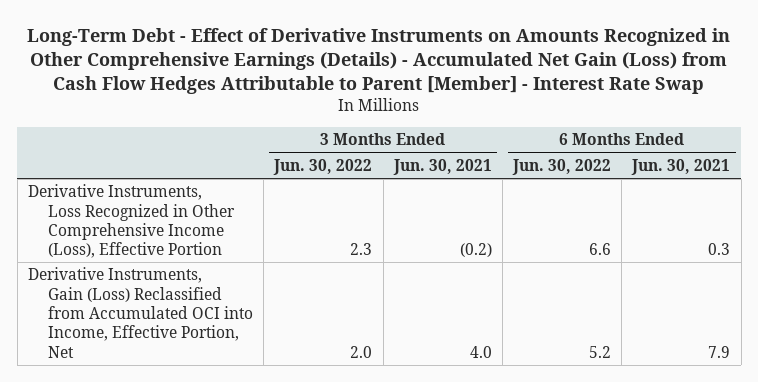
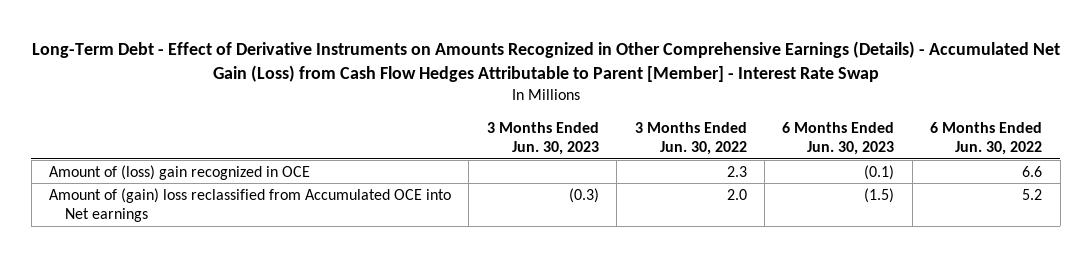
[392,158,492,175] Jun. 30, 2021 -> none
[631,158,731,175] Jun. 30, 2021 -> none
none -> [486,121,599,156] 3 Months Ended Jun. 30, 2023
none -> [782,121,895,156] 6 Months Ended Jun. 30, 2023
[28,184,236,259] Derivative Instruments, Loss Recognized in Other Comprehensive Income (Loss), Effective Portion -> [48,164,310,180] Amount of (loss) gain recognized in OCE
[28,267,254,358] Derivative Instruments, Gain (Loss) Reclassified from Accumulated OCI into Income, Effective Portion, Net -> [48,187,451,223] Amount of (gain) loss reclassified from Accumulated OCE into Net earnings

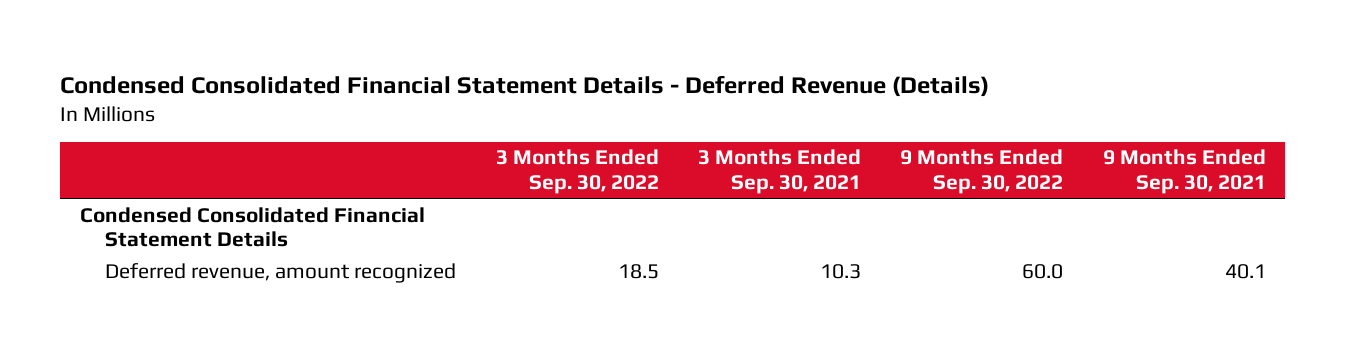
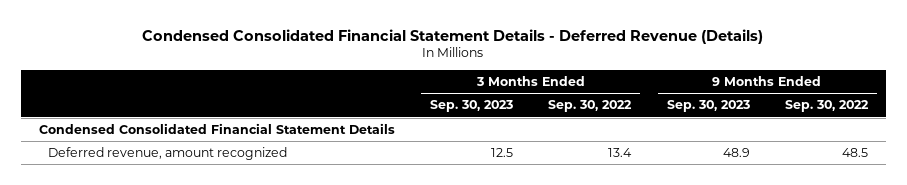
[698,149,862,195] 3 Months Ended Sep. 30, 2021 -> none
[1102,149,1266,195] 9 Months Ended Sep. 30, 2021 -> none
none -> [430,100,514,113] Sep. 30, 2023
none -> [666,100,750,113] Sep. 30, 2023
[617,263,659,279] 18.5 -> [608,148,633,158] 13.4
[1022,263,1064,279] 60.0 -> [842,148,869,158] 48.5

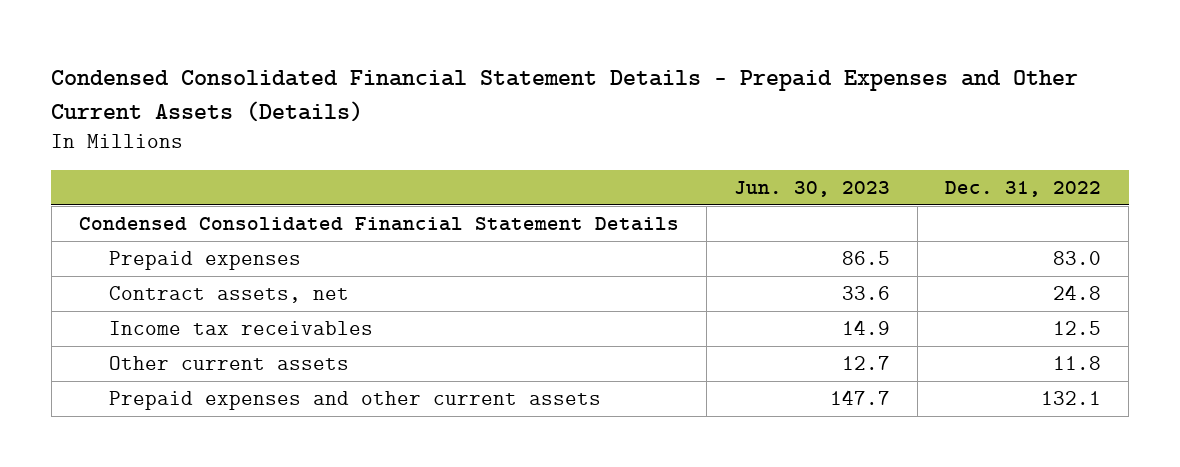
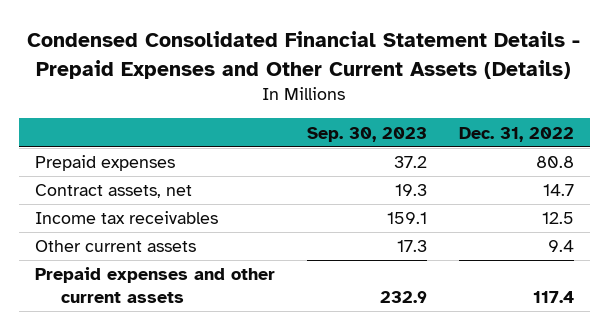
[734,180,891,197] Jun. 30, 2023 -> none
none -> [306,126,427,142] Sep. 30, 2023
[78,216,679,231] Condensed Consolidated Financial Statement Details -> none
[1053,250,1102,265] 83.0 -> [535,156,574,169] 80.8
[1053,284,1102,300] 24.8 -> [542,184,574,197] 14.7
[1053,355,1102,370] 11.8 -> [547,240,574,253] 9.4
[1041,390,1102,405] 132.1 -> [532,291,574,304] 117.4

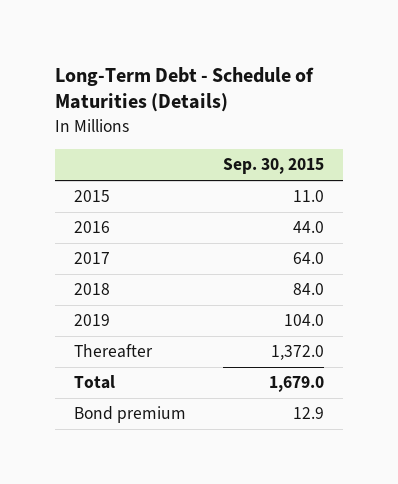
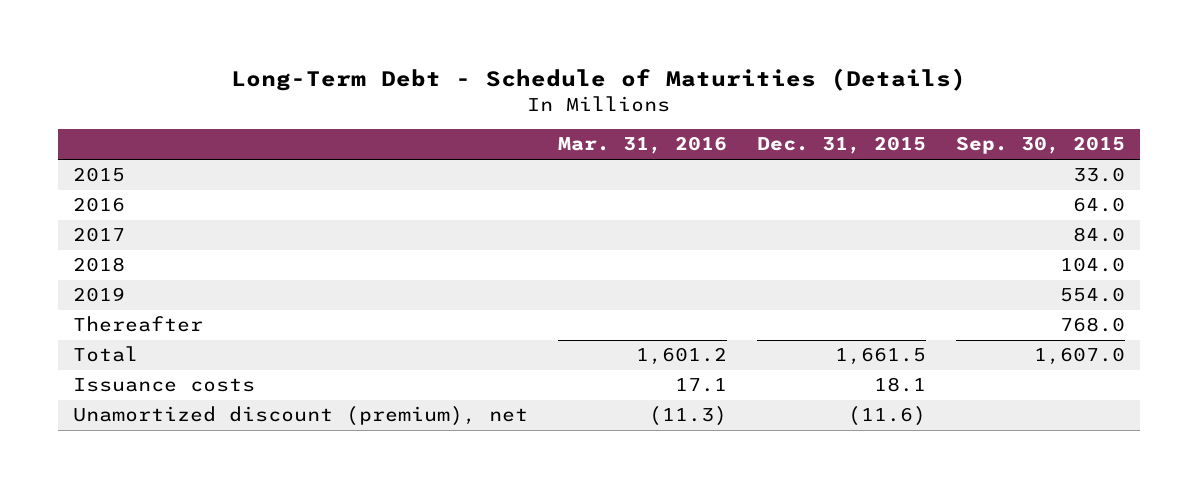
none -> [557,136,727,155] Mar. 31, 2016
none -> [756,136,926,155] Dec. 31, 2015
[73,406,186,424] Bond premium -> none
[293,190,325,203] 11.0 -> [1073,167,1126,183] 33.0
[293,221,325,234] 44.0 -> [1073,197,1126,213] 64.0
[293,252,325,265] 64.0 -> [1073,227,1126,243] 84.0
[293,283,325,296] 84.0 -> [1060,257,1126,273] 104.0
[284,314,325,327] 104.0 -> [1060,287,1126,303] 554.0
[271,345,325,361] 1,372.0 -> [1060,317,1126,333] 768.0
[269,376,325,393] 1,679.0 -> [1034,347,1126,366] 1,607.0
none -> [72,378,255,393] Issuance costs
none -> [72,406,528,427] Unamortized discount (premium), net

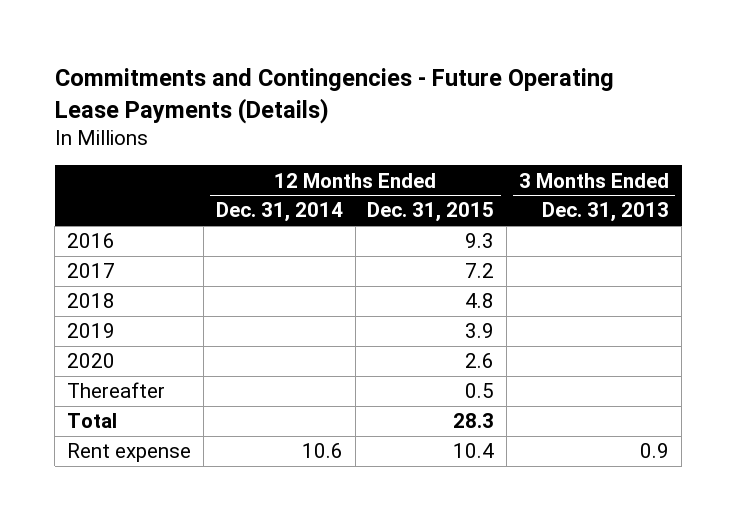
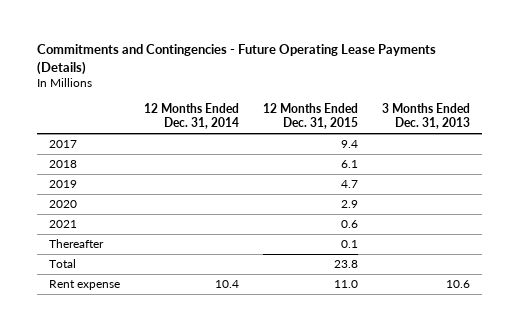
[67,233,116,249] 2016 -> none
[465,263,495,279] 7.2 -> [340,140,358,149] 9.4
[465,293,495,309] 4.8 -> [340,160,358,169] 6.1
[465,323,495,339] 3.9 -> [340,180,358,189] 4.7
[465,353,495,369] 2.6 -> [340,200,358,209] 2.9
none -> [48,220,77,229] 2021
[465,383,495,399] 0.5 -> [340,240,358,249] 0.1
[453,413,495,429] 28.3 -> [333,260,358,269] 23.8
[301,443,343,459] 10.6 -> [214,280,239,289] 10.4
[453,443,495,459] 10.4 -> [333,280,358,289] 11.0
[640,443,670,459] 0.9 -> [446,280,471,289] 10.6

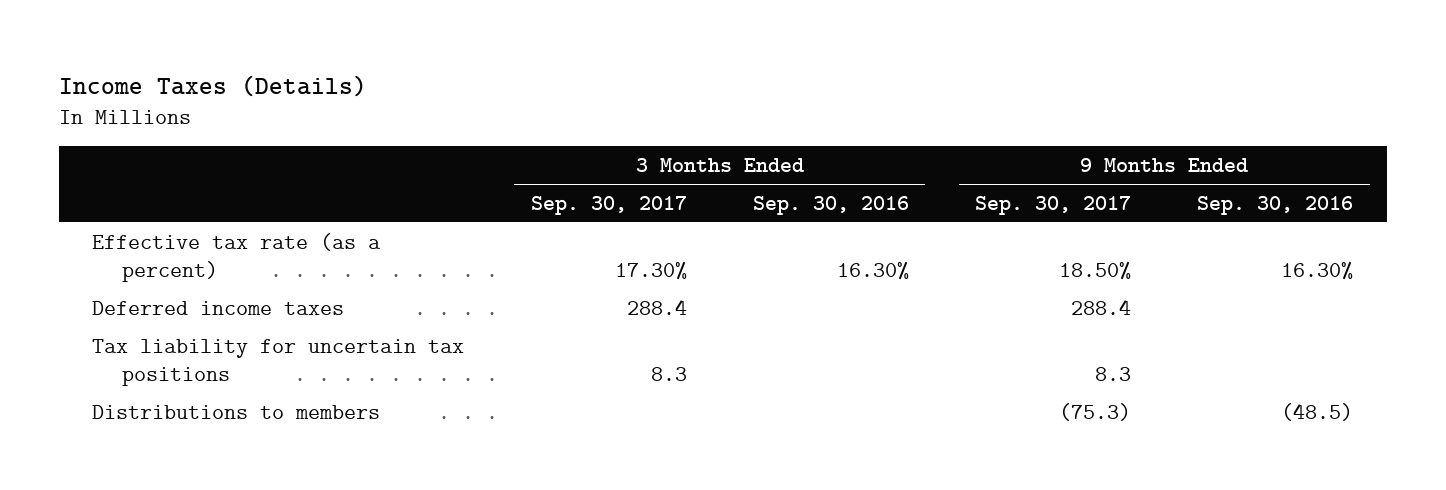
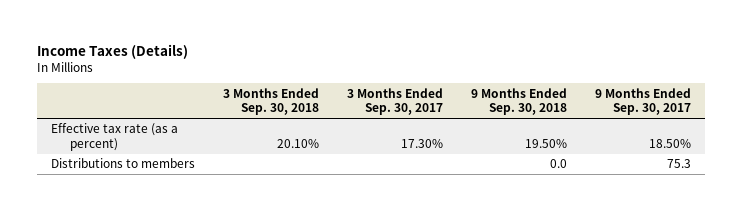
[752,195,909,215] Sep. 30, 2016 -> none
[1197,195,1354,215] Sep. 30, 2016 -> none
none -> [223,87,320,116] 3 Months Ended Sep. 30, 2018
none -> [470,87,567,116] 9 Months Ended Sep. 30, 2018
[92,300,345,315] Deferred income taxes -> none
[92,338,465,386] Tax liability for uncertain tax positions -> none
[1059,402,1132,421] (75.3) -> [666,159,691,169] 75.3

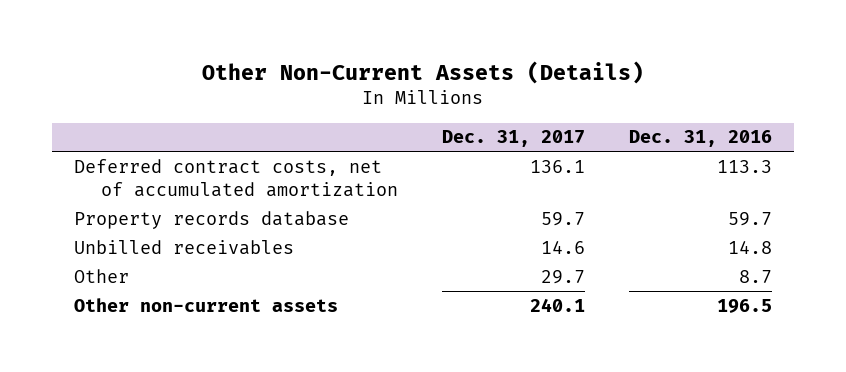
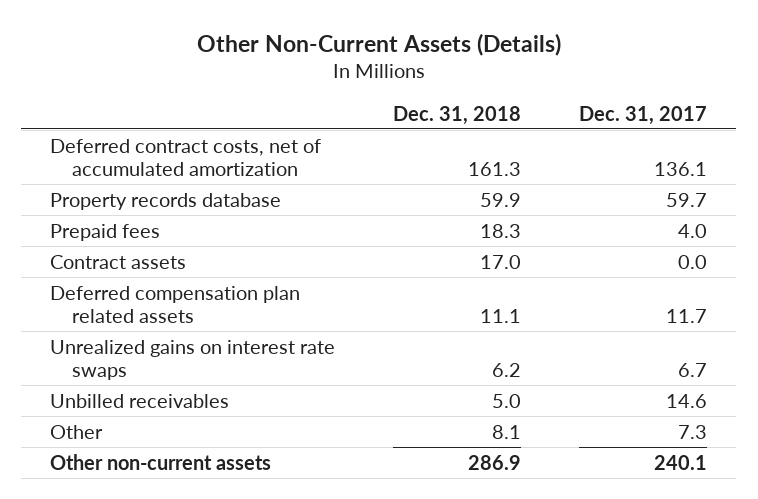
[629,130,773,148] Dec. 31, 2016 -> none
none -> [393,105,522,125] Dec. 31, 2018
none -> [50,223,161,241] Prepaid fees
none -> [50,254,187,269] Contract assets
none -> [50,285,301,323] Deferred compensation plan related assets
none -> [50,339,336,380] Unrealized gains on interest rate swaps
[541,269,586,284] 29.7 -> [678,424,708,439] 7.3

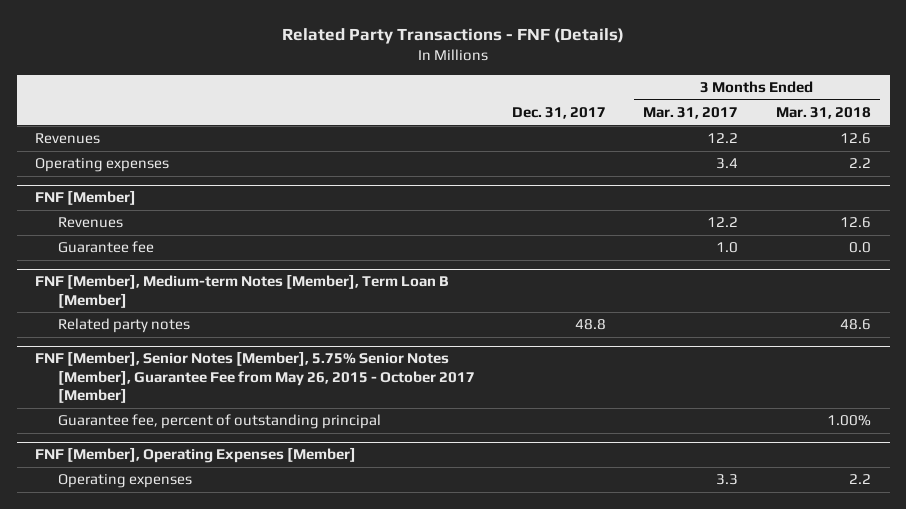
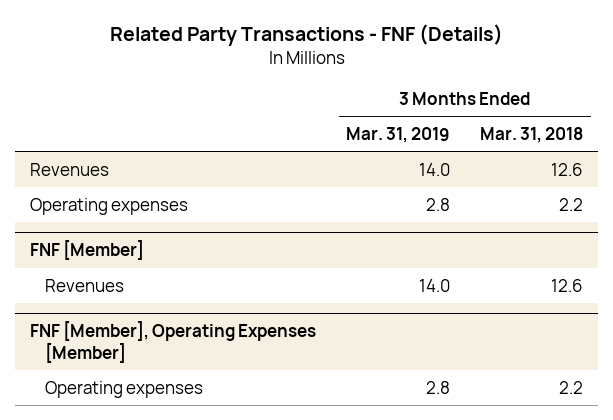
[512,107,607,120] Dec. 31, 2017 -> none
[643,107,739,120] Mar. 31, 2017 -> none
none -> [346,126,451,143] Mar. 31, 2019
[57,241,154,254] Guarantee fee -> none
[35,274,450,308] FNF [Member], Medium-term Notes [Member], Term Loan B [Member] -> none
[57,318,190,334] Related party notes -> none
[35,351,475,404] FNF [Member], Senior Notes [Member], 5.75% Senior Notes [Member], Guarantee Fee from May 26, 2015 - October 2017 [Member] -> none
[57,414,381,430] Guarantee fee, percent of outstanding principal -> none

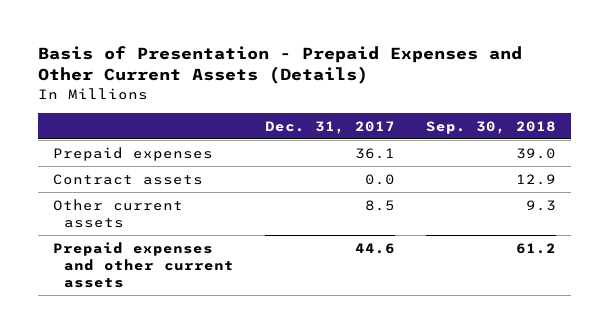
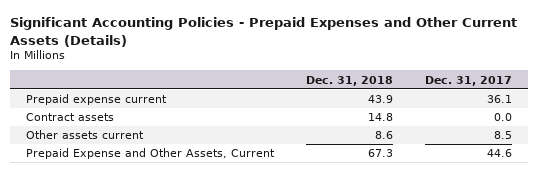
[37,45,522,85] Basis of Presentation - Prepaid Expenses and Other Current Assets (Details) -> [10,17,518,47] Significant Accounting Policies - Prepaid Expenses and Other Current Assets (Details)
[425,120,556,134] Sep. 30, 2018 -> none
none -> [305,75,393,86] Dec. 31, 2018
[52,146,213,161] Prepaid expenses -> [26,94,168,106] Prepaid expense current
[52,198,183,229] Other current assets -> [26,130,145,140] Other assets current
[52,241,235,289] Prepaid expenses and other current assets -> [26,148,276,160] Prepaid Expense and Other Assets, Current

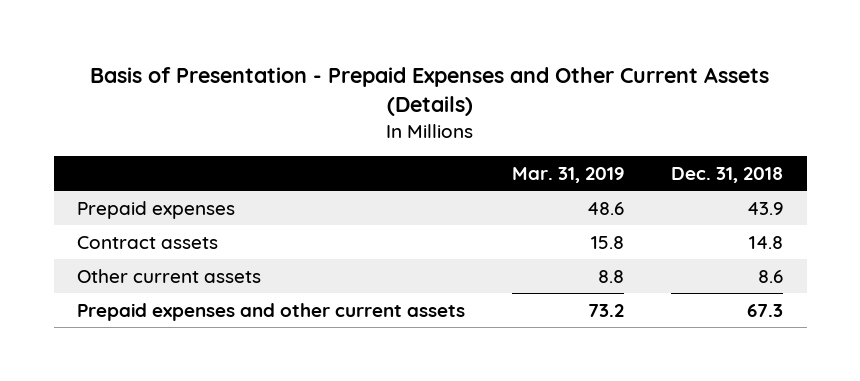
[10,17,518,47] Significant Accounting Policies - Prepaid Expenses and Other Current Assets (Details) -> [90,66,770,117] Basis of Presentation - Prepaid Expenses and Other Current Assets (Details)
[424,75,512,86] Dec. 31, 2017 -> none
none -> [512,166,625,183] Mar. 31, 2019
[26,94,168,106] Prepaid expense current -> [77,200,236,219] Prepaid expenses
[26,130,145,140] Other assets current -> [77,268,262,283] Other current assets
[26,148,276,160] Prepaid Expense and Other Assets, Current -> [77,302,466,321] Prepaid expenses and other current assets

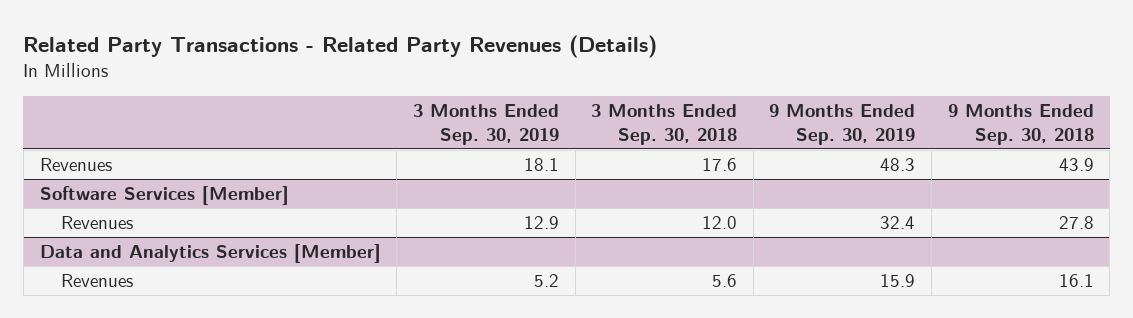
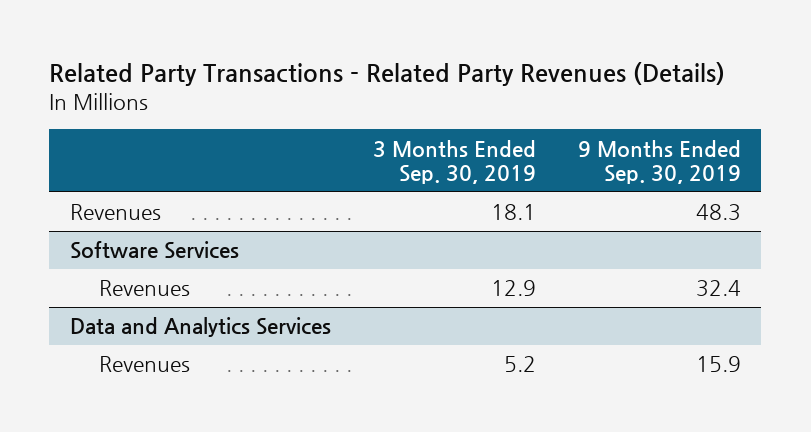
[591,103,738,145] 3 Months Ended Sep. 30, 2018 -> none
[947,103,1094,145] 9 Months Ended Sep. 30, 2018 -> none
[39,185,289,205] Software Services [Member] -> [70,241,240,260] Software Services
[39,243,381,263] Data and Analytics Services [Member] -> [70,317,332,338] Data and Analytics Services

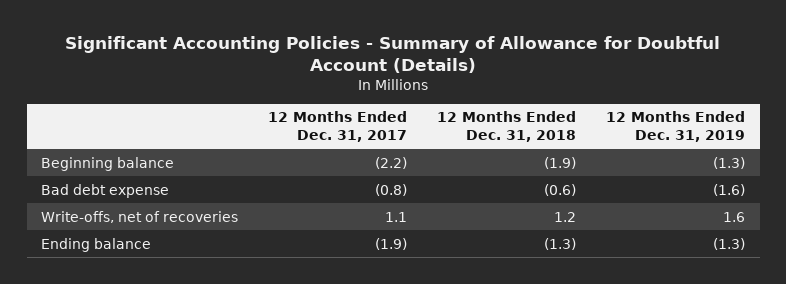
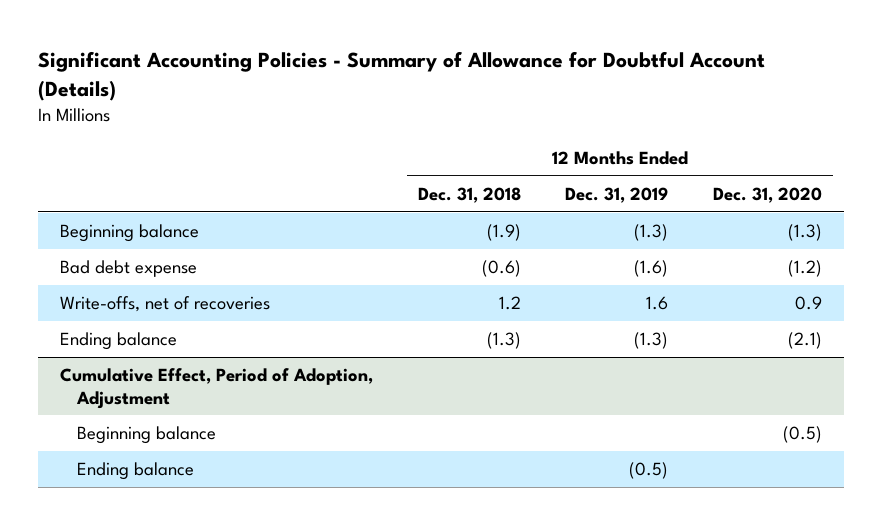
[268,111,408,142] 12 Months Ended Dec. 31, 2017 -> none
none -> [712,186,822,203] Dec. 31, 2020
none -> [60,368,374,409] Cumulative Effect, Period of Adoption, Adjustment
none -> [76,426,216,445] Beginning balance
none -> [76,462,194,481] Ending balance

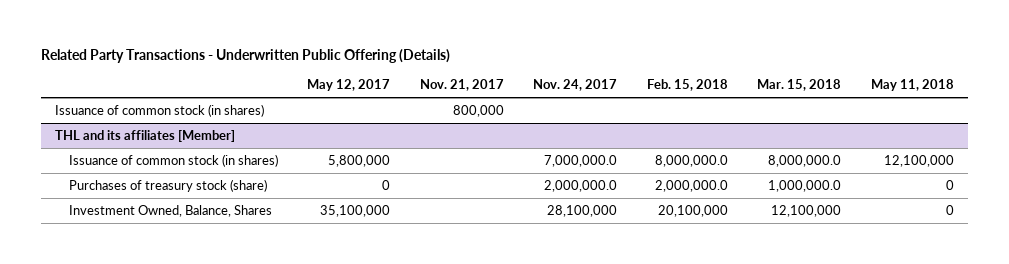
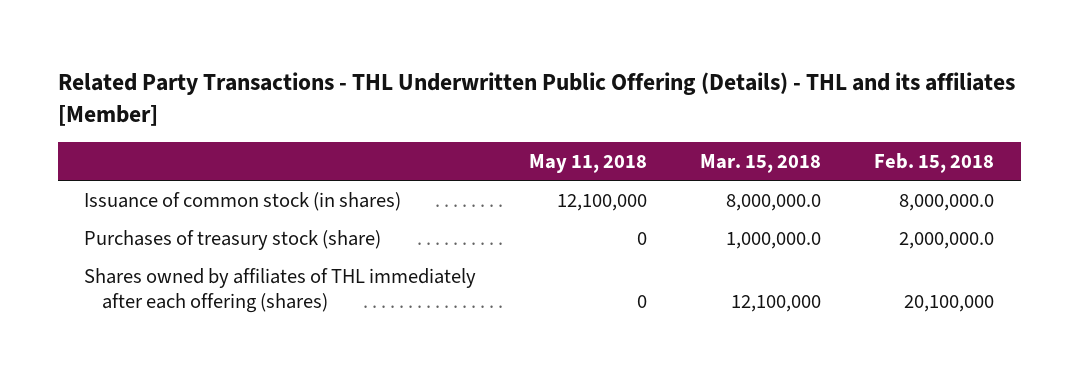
[40,48,450,63] Related Party Transactions - Underwritten Public Offering (Details) -> [58,71,1016,126] Related Party Transactions - THL Underwritten Public Offering (Details) - THL and its affiliates [Member]
[307,79,391,92] May 12, 2017 -> none
[419,79,504,92] Nov. 21, 2017 -> none
[533,79,618,92] Nov. 24, 2017 -> none
[55,103,265,117] Issuance of common stock (in shares) -> none
[55,129,236,142] THL and its affiliates [Member] -> none
[68,204,272,217] Investment Owned, Balance, Shares -> [84,267,477,313] Shares owned by affiliates of THL immediately after each offering (shares)

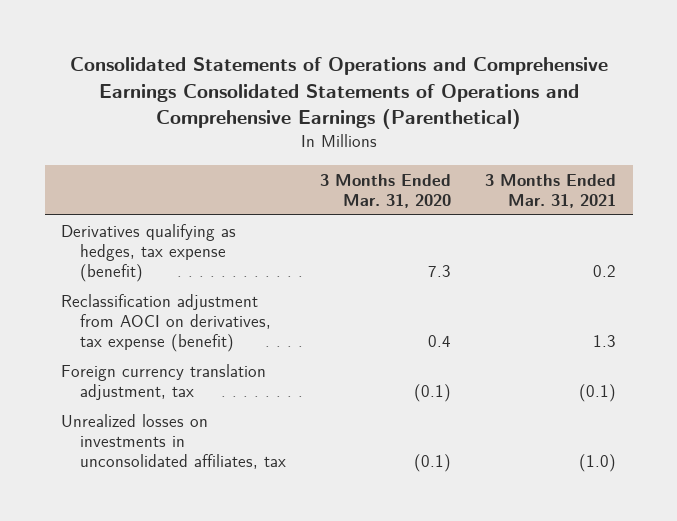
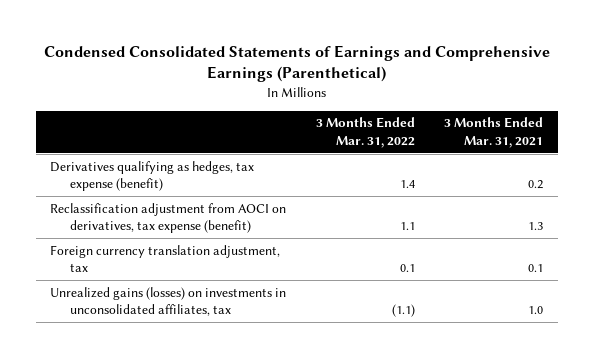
[69,57,608,130] Consolidated Statements of Operations and Comprehensive Earnings Consolidated Statements of Operations and Comprehensive Earnings (Parenthetical) -> [43,45,550,83] Condensed Consolidated Statements of Earnings and Comprehensive Earnings (Parenthetical)
[319,173,451,208] 3 Months Ended Mar. 31, 2020 -> none
none -> [315,117,415,149] 3 Months Ended Mar. 31, 2022
[578,384,616,403] (0.1) -> [528,264,544,273] 0.1
[61,413,287,470] Unrealized losses on investments in unconsolidated affiliates, tax -> [50,286,287,317] Unrealized gains (losses) on investments in unconsolidated affiliates, tax
[578,454,616,473] (1.0) -> [528,306,544,315] 1.0

